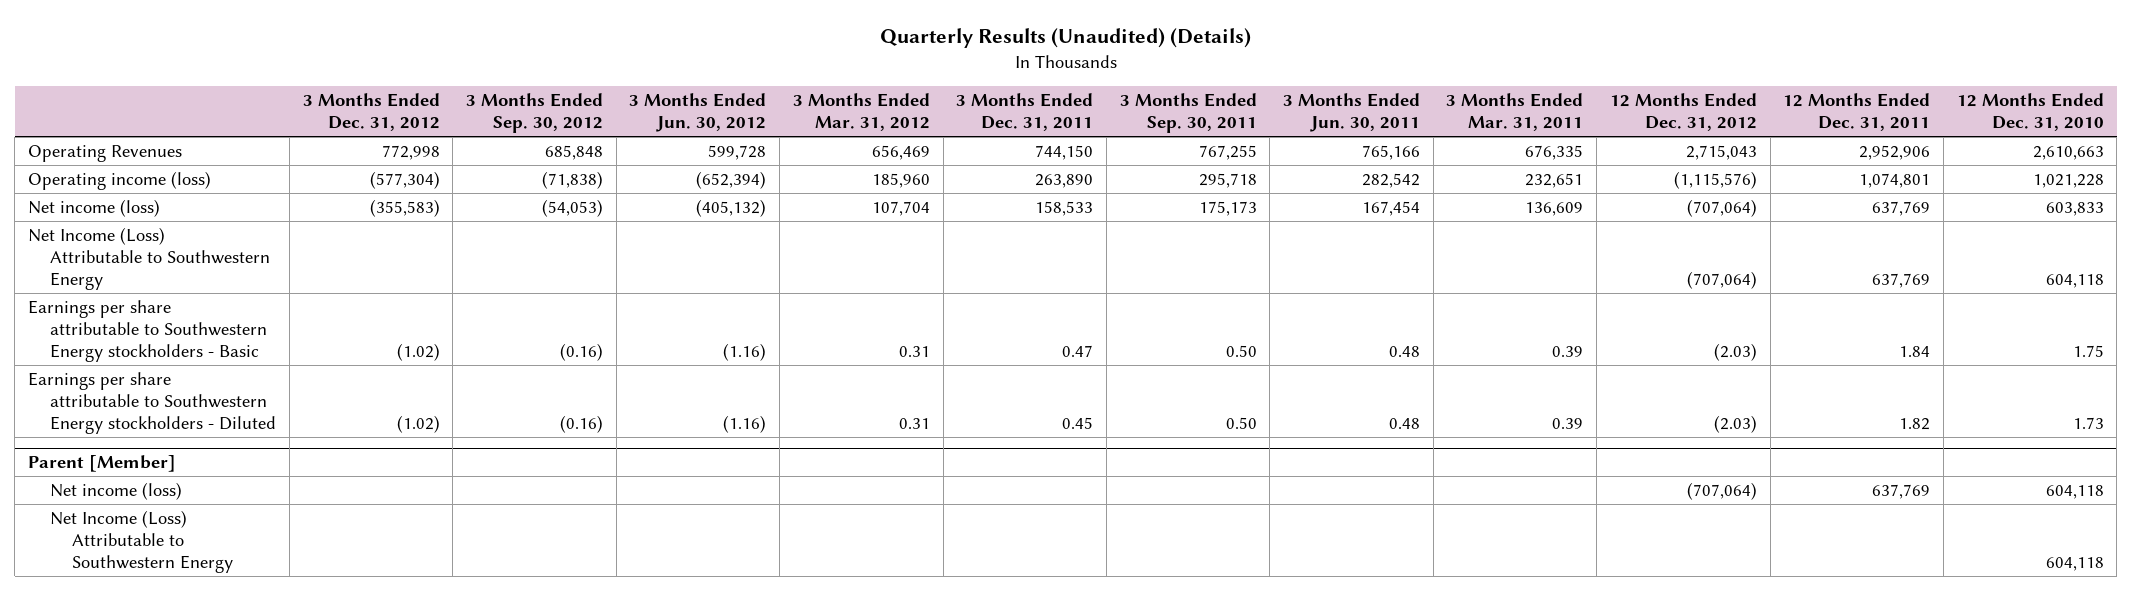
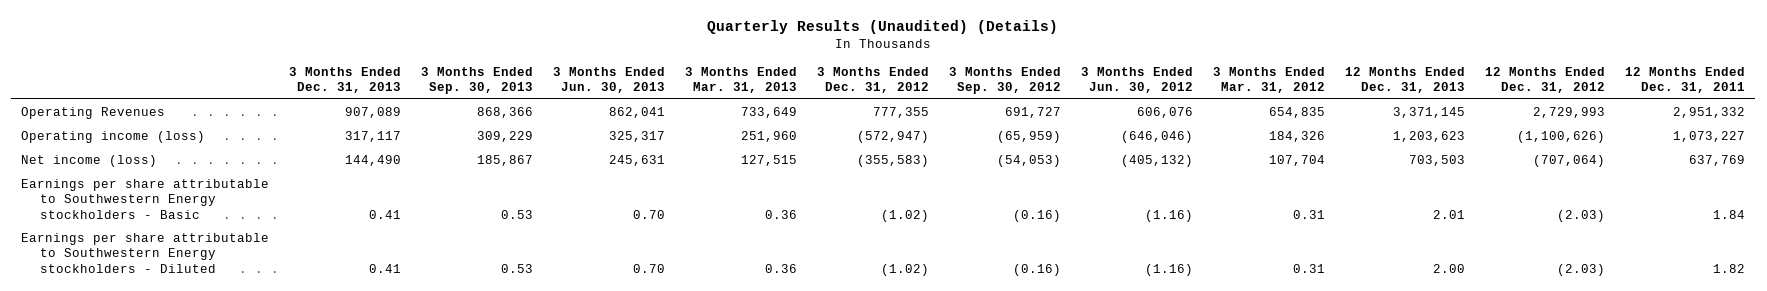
[956,93,1094,132] 3 Months Ended Dec. 31, 2011 -> none
[1119,93,1257,134] 3 Months Ended Sep. 30, 2011 -> none
[1283,93,1421,133] 3 Months Ended Jun. 30, 2011 -> none
[1446,93,1584,132] 3 Months Ended Mar. 31, 2011 -> none
[1956,93,2104,132] 12 Months Ended Dec. 31, 2010 -> none
none -> [289,66,402,94] 3 Months Ended Dec. 31, 2013
none -> [421,66,534,95] 3 Months Ended Sep. 30, 2013
none -> [553,66,666,94] 3 Months Ended Jun. 30, 2013
none -> [685,66,798,94] 3 Months Ended Mar. 31, 2013
none -> [1345,66,1466,94] 12 Months Ended Dec. 31, 2013
[381,144,440,160] 772,998 -> [873,106,930,118] 777,355
[544,144,603,160] 685,848 -> [1005,106,1062,118] 691,727
[708,144,767,160] 599,728 -> [1137,106,1194,118] 606,076
[871,144,930,160] 656,469 -> [1269,106,1326,118] 654,835
[1685,144,1757,160] 2,715,043 -> [1533,106,1606,118] 2,729,993
[1859,144,1931,160] 2,952,906 -> [1673,106,1746,118] 2,951,332
[369,170,440,189] (577,304) -> [857,130,930,143] (572,947)
[541,170,603,189] (71,838) -> [997,130,1062,143] (65,959)
[696,170,767,189] (652,394) -> [1121,130,1194,143] (646,046)
[871,172,930,188] 185,960 -> [1269,130,1326,142] 184,326
[1673,170,1757,189] (1,115,576) -> [1517,130,1606,143] (1,100,626)
[1859,172,1931,188] 1,074,801 -> [1673,130,1746,142] 1,073,227
[27,226,271,291] Net Income (Loss) Attributable to Southwestern Energy -> none
[27,454,176,472] Parent [Member] -> none
[50,481,183,500] Net income (loss) -> none
[50,509,234,574] Net Income (Loss) Attributable to Southwestern Energy -> none

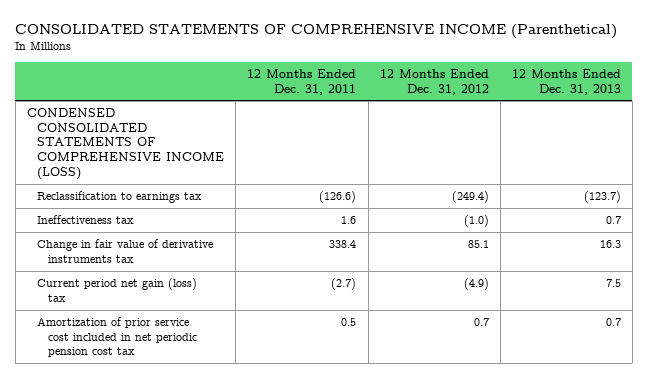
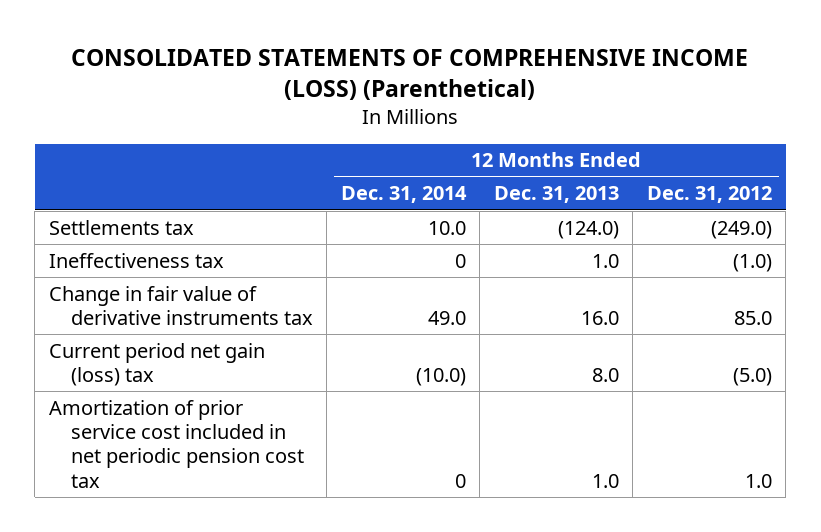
[15,23,618,39] CONSOLIDATED STATEMENTS OF COMPREHENSIVE INCOME (Parenthetical) -> [71,48,749,100] CONSOLIDATED STATEMENTS OF COMPREHENSIVE INCOME (LOSS) (Parenthetical)
[247,68,357,95] 12 Months Ended Dec. 31, 2011 -> none
none -> [340,186,467,204] Dec. 31, 2014
[26,108,225,180] CONDENSED CONSOLIDATED STATEMENTS OF COMPREHENSIVE INCOME (LOSS) -> none
[37,191,203,204] Reclassification to earnings tax -> [48,219,194,235] Settlements tax
[451,191,489,204] (249.4) -> [710,220,772,239] (249.0)
[583,191,621,204] (123.7) -> [557,220,619,239] (124.0)
[605,216,621,225] 0.7 -> [591,253,619,268] 1.0
[467,240,489,249] 85.1 -> [733,311,772,326] 85.0
[599,240,621,249] 16.3 -> [580,311,619,326] 16.0
[463,278,489,291] (4.9) -> [732,368,772,387] (5.0)
[605,279,621,288] 7.5 -> [591,368,619,383] 8.0
[473,318,489,327] 0.7 -> [744,473,772,488] 1.0
[605,318,621,327] 0.7 -> [591,473,619,488] 1.0

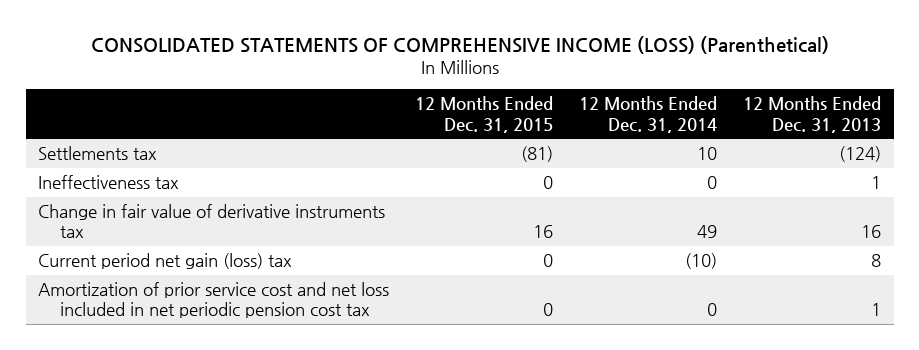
[646,186,772,204] Dec. 31, 2012 -> none
none -> [415,96,554,133] 12 Months Ended Dec. 31, 2015
[427,220,466,235] 10.0 -> [696,147,717,161] 10
[557,220,619,239] (124.0) -> [838,146,881,163] (124)
[591,253,619,268] 1.0 -> [870,176,881,190] 1
[427,311,466,326] 49.0 -> [696,225,717,239] 49
[580,311,619,326] 16.0 -> [860,225,881,239] 16
[415,368,466,387] (10.0) -> [684,253,717,270] (10)
[591,368,619,383] 8.0 -> [870,254,881,268] 8
[48,399,304,488] Amortization of prior service cost included in net periodic pension cost tax -> [38,282,390,319] Amortization of prior service cost and net loss included in net periodic pension cost tax
[591,473,619,488] 1.0 -> [870,303,881,317] 1

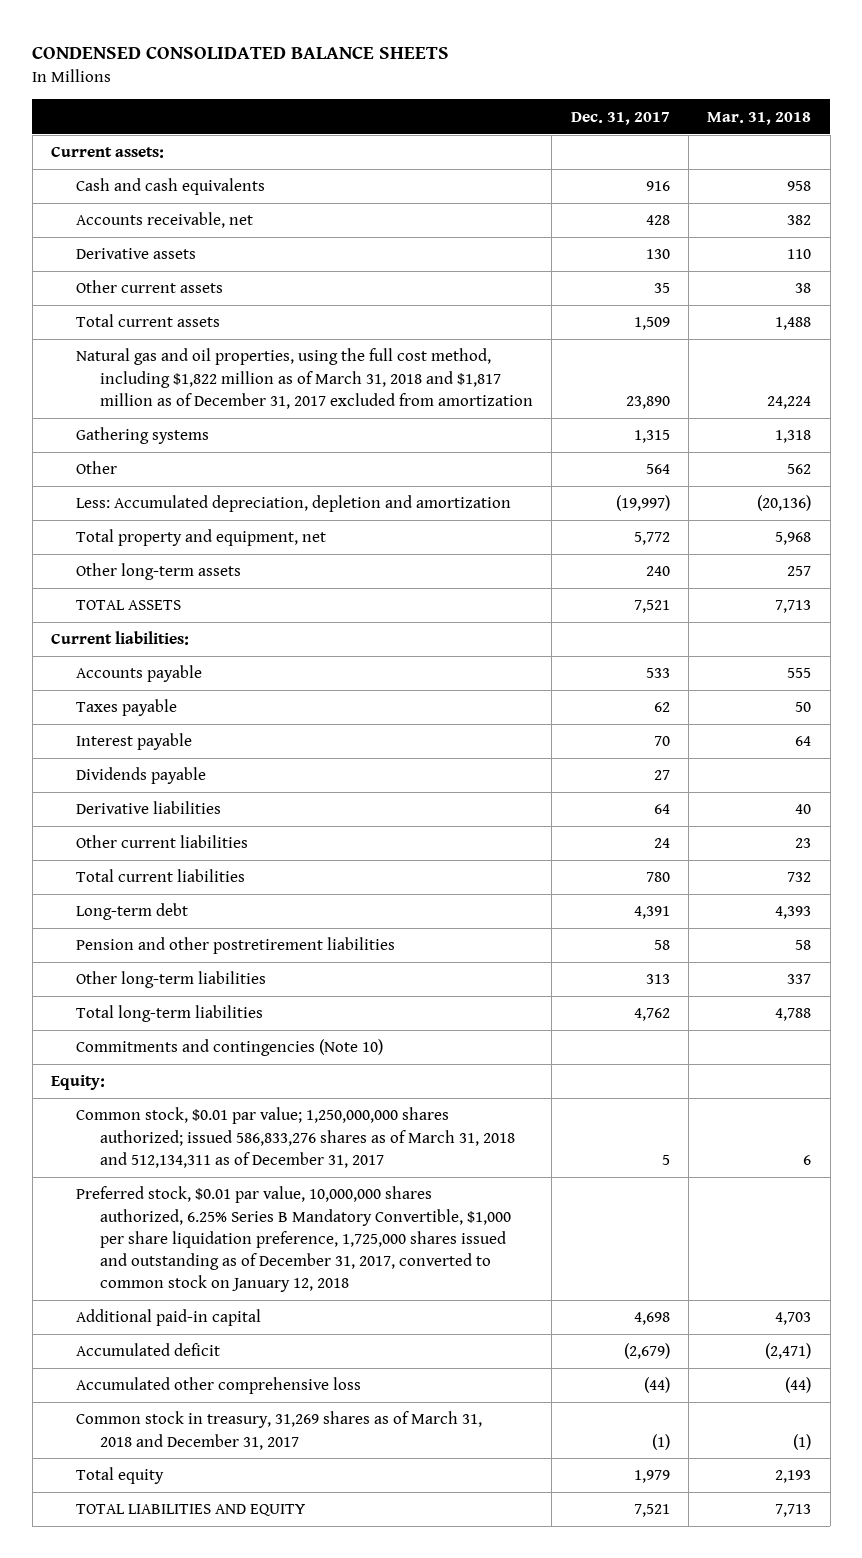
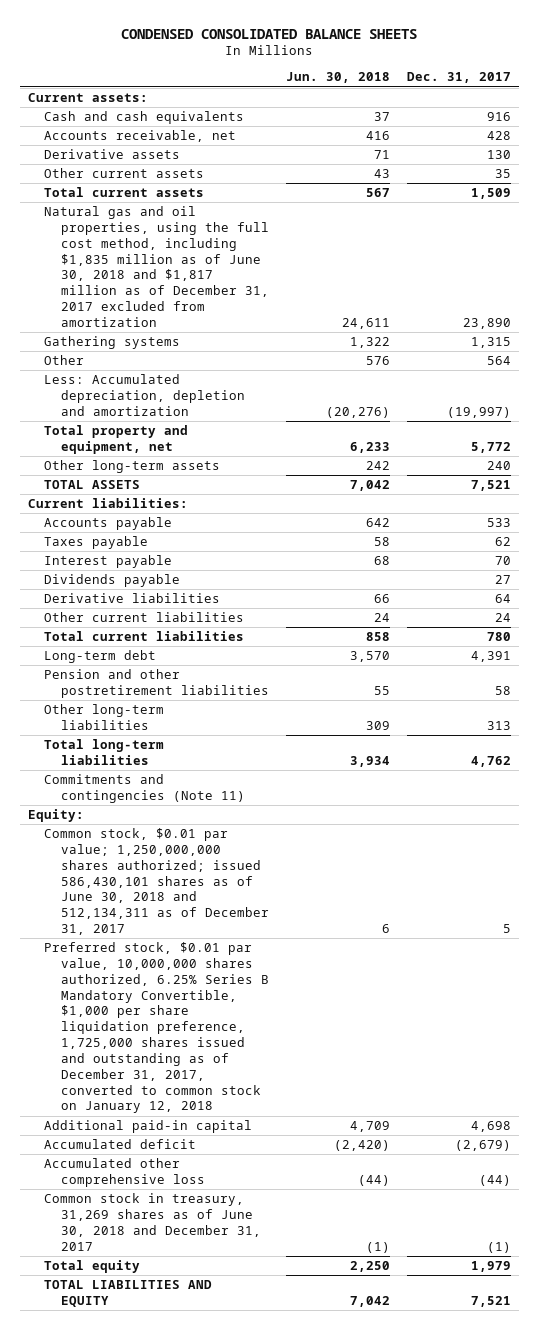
[707,111,812,125] Mar. 31, 2018 -> none
none -> [285,72,390,84] Jun. 30, 2018
[75,348,534,409] Natural gas and oil properties, using the full cost method, including $1,822 million as of March 31, 2018 and $1,817 million as of December 31, 2017 excluded from amortization -> [44,205,269,327] Natural gas and oil properties, using the full cost method, including $1,835 million as of June 30, 2018 and $1,817 million as of December 31, 2017 excluded from amortization
[75,1039,383,1057] Commitments and contingencies (Note 10) -> [44,773,245,803] Commitments and contingencies (Note 11)
[75,1107,516,1168] Common stock, $0.01 par value; 1,250,000,000 shares authorized; issued 586,833,276 shares as of March 31, 2018 and 512,134,311 as of December 31, 2017 -> [44,827,269,936] Common stock, $0.01 par value; 1,250,000,000 shares authorized; issued 586,430,101 shares as of June 30, 2018 and 512,134,311 as of December 31, 2017
[75,1411,482,1450] Common stock in treasury, 31,269 shares as of March 31, 2018 and December 31, 2017 -> [44,1192,261,1251] Common stock in treasury, 31,269 shares as of June 30, 2018 and December 31, 2017

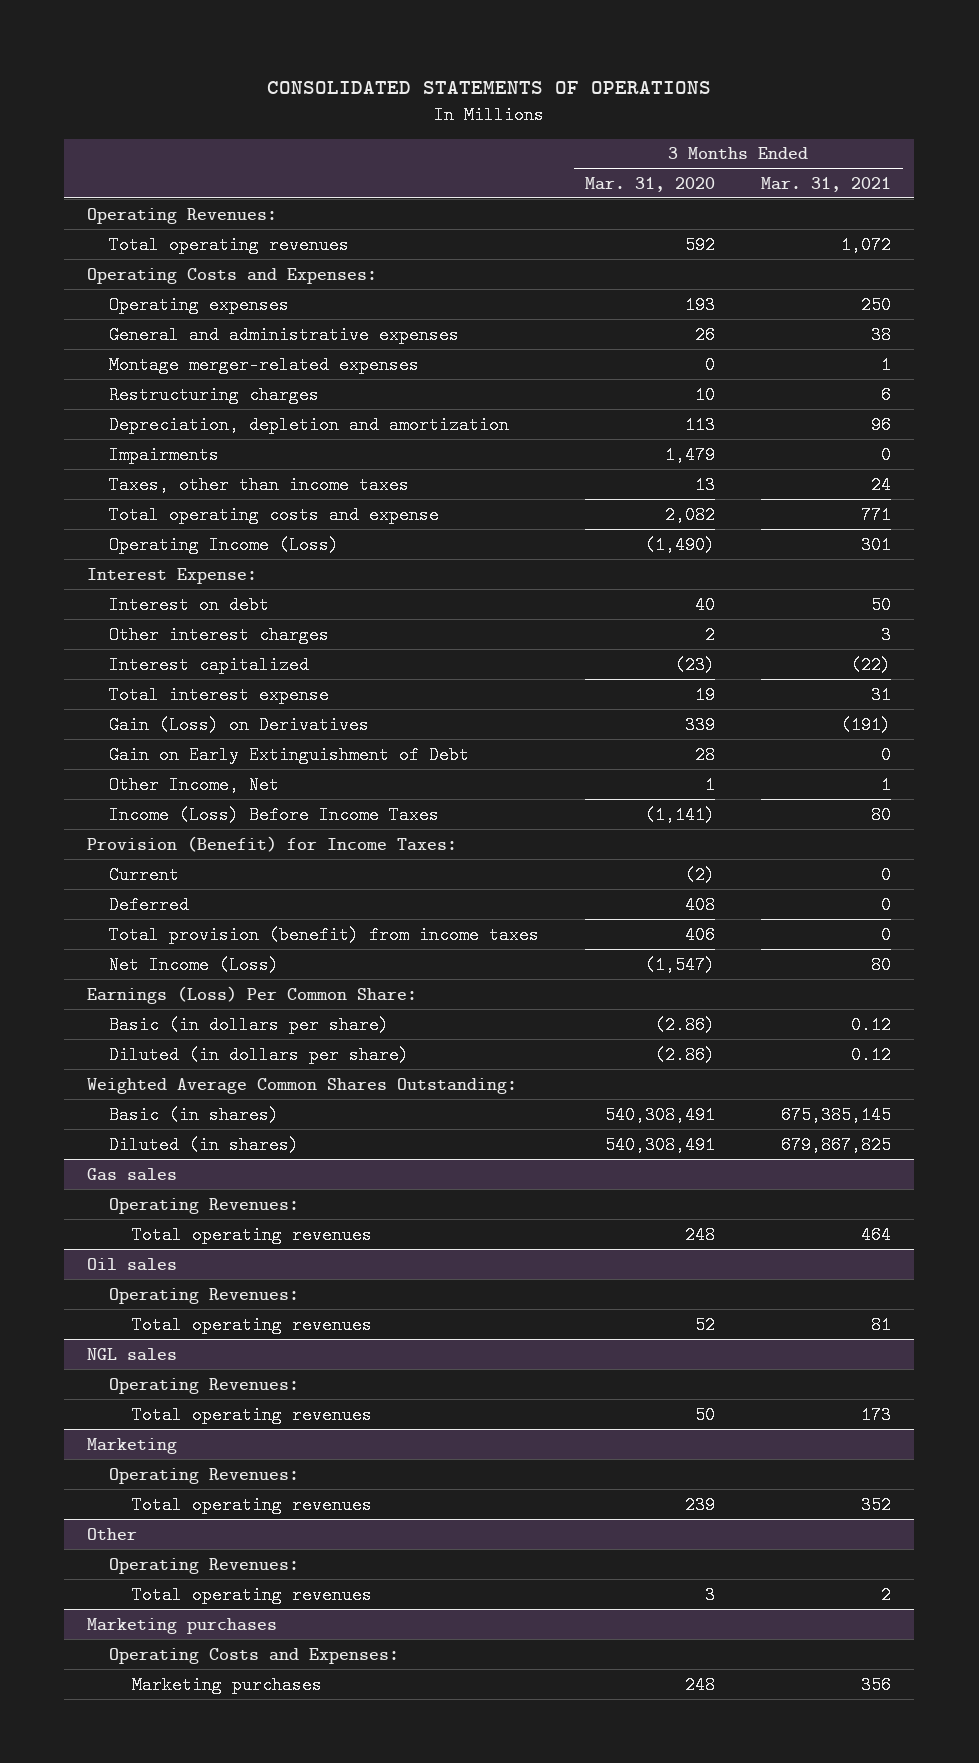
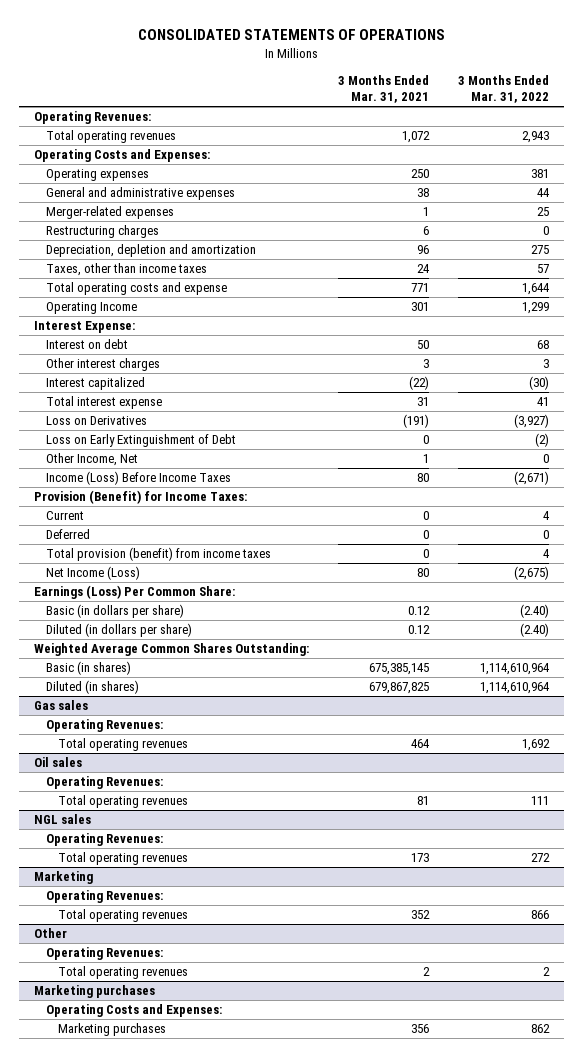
[585,176,716,192] Mar. 31, 2020 -> none
none -> [458,75,550,104] 3 Months Ended Mar. 31, 2022
[109,355,420,374] Montage merger-related expenses -> [46,206,175,220] Merger-related expenses
[109,445,220,464] Impairments -> none
[109,535,340,554] Operating Income (Loss) -> [46,302,138,315] Operating Income
[109,715,370,734] Gain (Loss) on Derivatives -> [46,416,148,426] Loss on Derivatives
[109,745,470,764] Gain on Early Extinguishment of Debt -> [46,434,237,448] Loss on Early Extinguishment of Debt

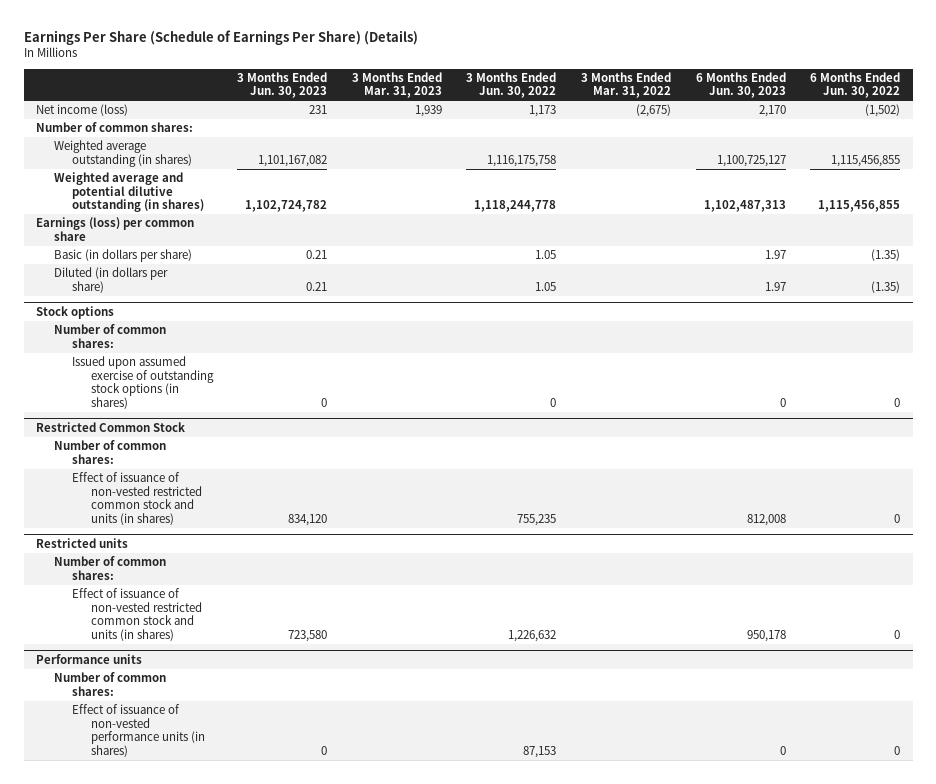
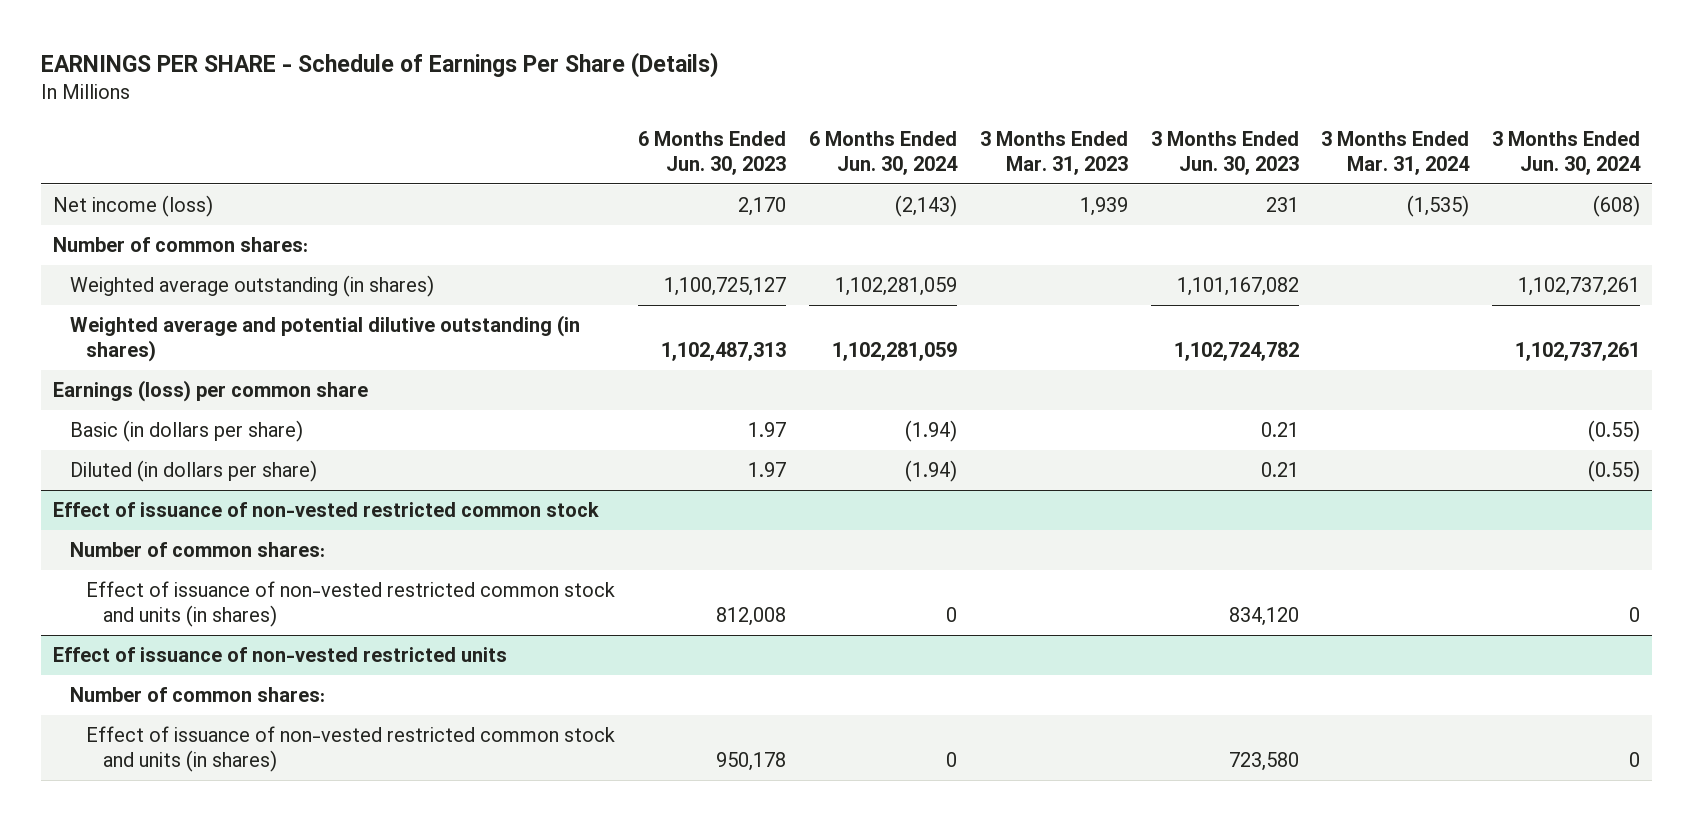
[23,29,418,45] Earnings Per Share (Schedule of Earnings Per Share) (Details) -> [41,52,720,79] EARNINGS PER SHARE - Schedule of Earnings Per Share (Details)
[466,71,557,99] 3 Months Ended Jun. 30, 2022 -> none
[581,71,672,99] 3 Months Ended Mar. 31, 2022 -> none
[810,71,901,99] 6 Months Ended Jun. 30, 2022 -> none
none -> [809,130,959,175] 6 Months Ended Jun. 30, 2024
none -> [1321,130,1471,175] 3 Months Ended Mar. 31, 2024
none -> [1492,130,1642,175] 3 Months Ended Jun. 30, 2024
[35,305,114,319] Stock options -> none
[54,324,167,348] Number of common shares: -> none
[72,356,214,410] Issued upon assumed exercise of outstanding stock options (in shares) -> none
[35,421,185,432] Restricted Common Stock -> [52,502,599,518] Effect of issuance of non-vested restricted common stock
[35,537,128,548] Restricted units -> [52,647,507,663] Effect of issuance of non-vested restricted units
[35,653,142,664] Performance units -> none
[54,672,167,696] Number of common shares: -> none
[72,704,205,758] Effect of issuance of non-vested performance units (in shares) -> none

